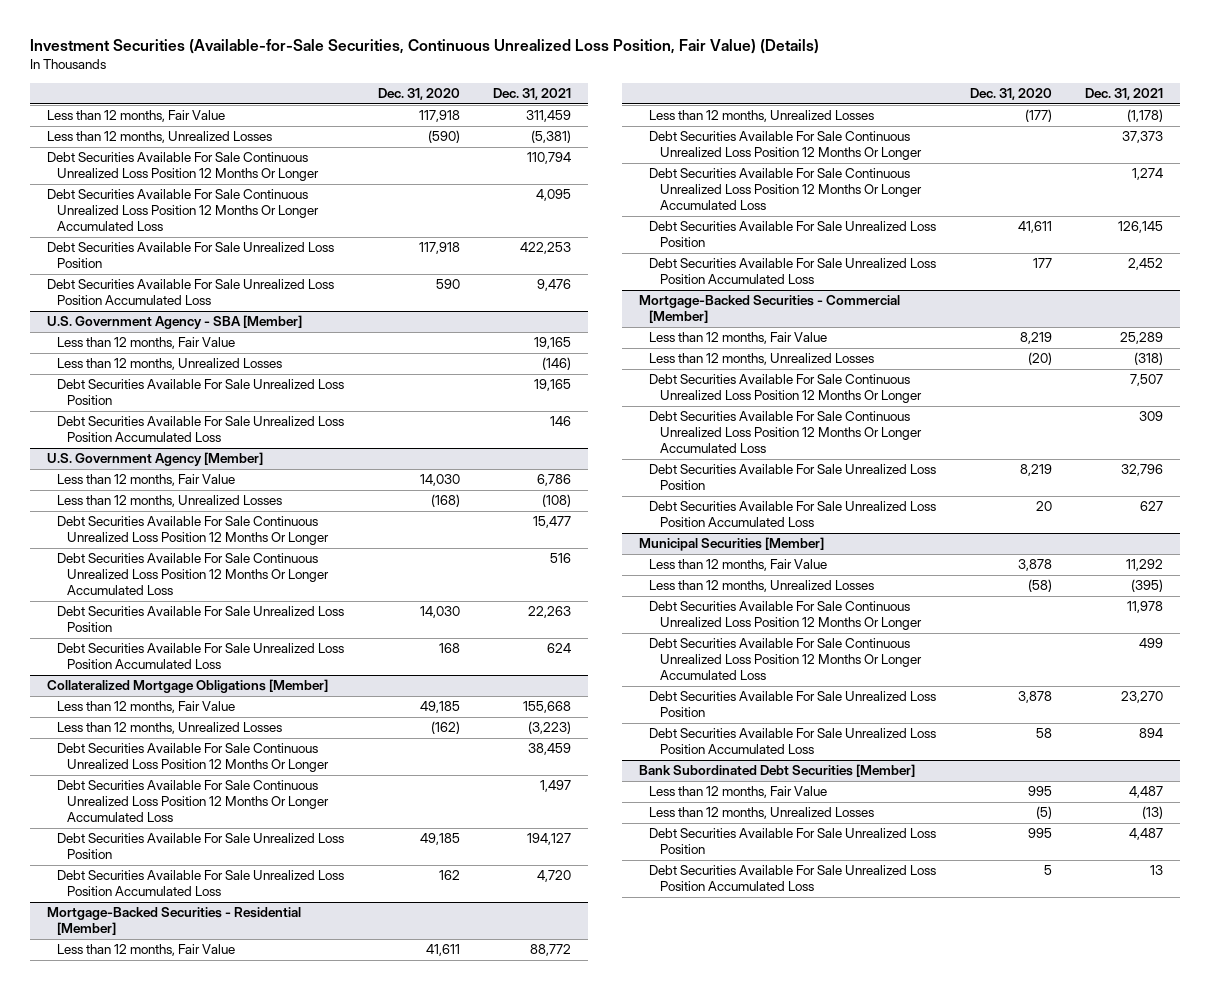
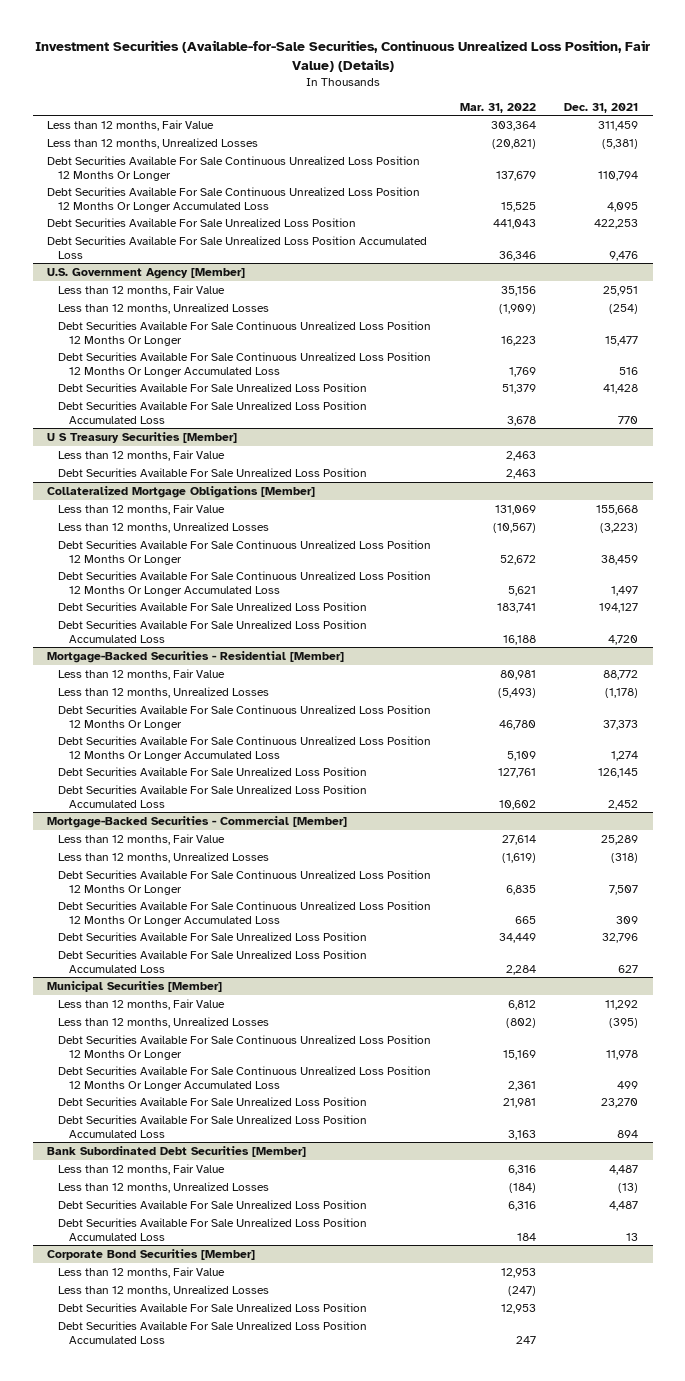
[377,88,460,101] Dec. 31, 2020 -> none
none -> [459,102,536,113] Mar. 31, 2022
[46,315,302,330] U.S. Government Agency - SBA [Member] -> none
[57,337,236,350] Less than 12 months, Fair Value -> none
[57,358,283,371] Less than 12 months, Unrealized Losses -> none
[57,379,345,406] Debt Securities Available For Sale Unrealized Loss Position -> none
[57,416,345,443] Debt Securities Available For Sale Unrealized Loss Position Accumulated Loss -> none
[537,474,572,487] 6,786 -> [603,285,639,296] 25,951
[542,494,572,508] (108) -> [609,303,639,314] (254)
[528,606,572,619] 22,263 -> [603,383,639,394] 41,428
[547,643,572,654] 624 -> [618,415,639,424] 770
none -> [47,431,238,443] U S Treasury Securities [Member]
none -> [58,449,226,461] Less than 12 months, Fair Value
none -> [58,467,368,477] Debt Securities Available For Sale Unrealized Loss Position
none -> [47,1248,256,1260] Corporate Bond Securities [Member]
none -> [58,1266,226,1278] Less than 12 months, Fair Value
none -> [58,1284,270,1296] Less than 12 months, Unrealized Losses
none -> [58,1302,368,1312] Debt Securities Available For Sale Unrealized Loss Position
none -> [58,1320,368,1344] Debt Securities Available For Sale Unrealized Loss Position Accumulated Loss

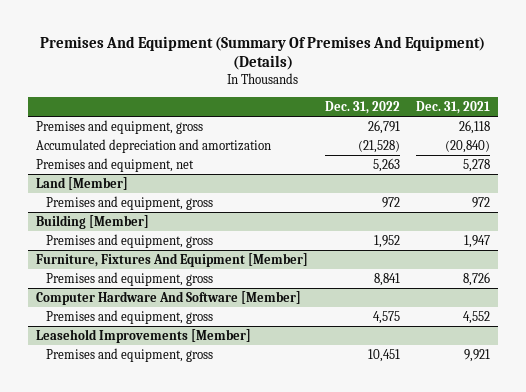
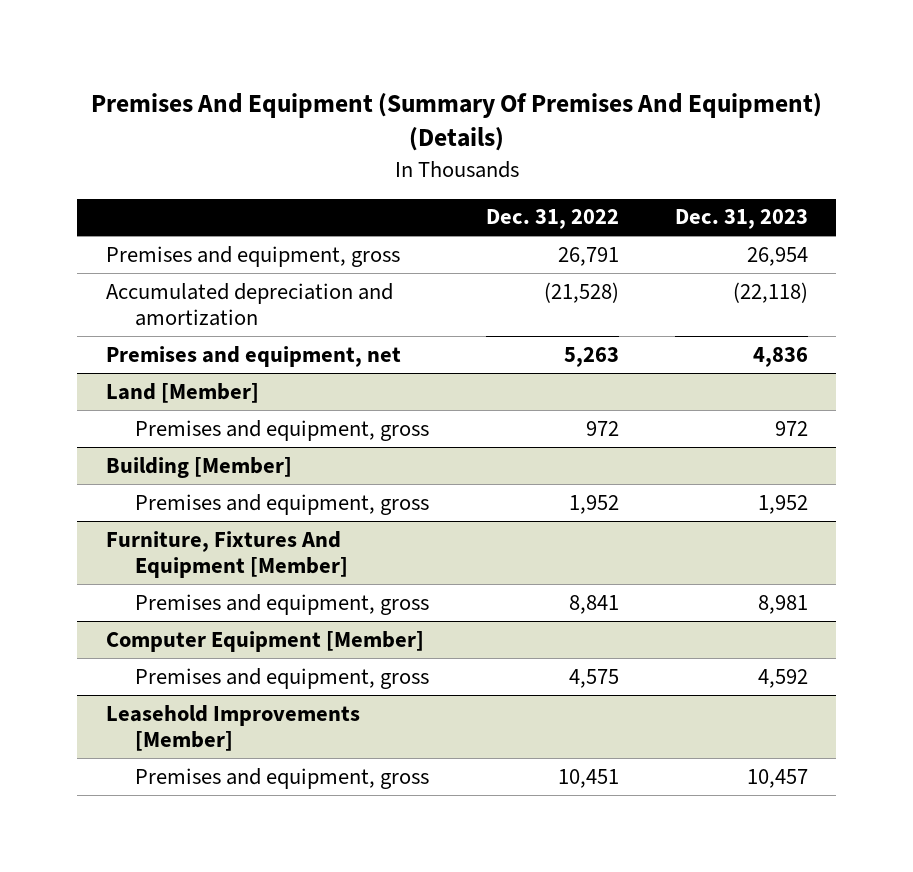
[415,100,490,114] Dec. 31, 2021 -> none
none -> [674,209,808,230] Dec. 31, 2023
[36,290,302,305] Computer Hardware And Software [Member] -> [105,630,424,652] Computer Equipment [Member]

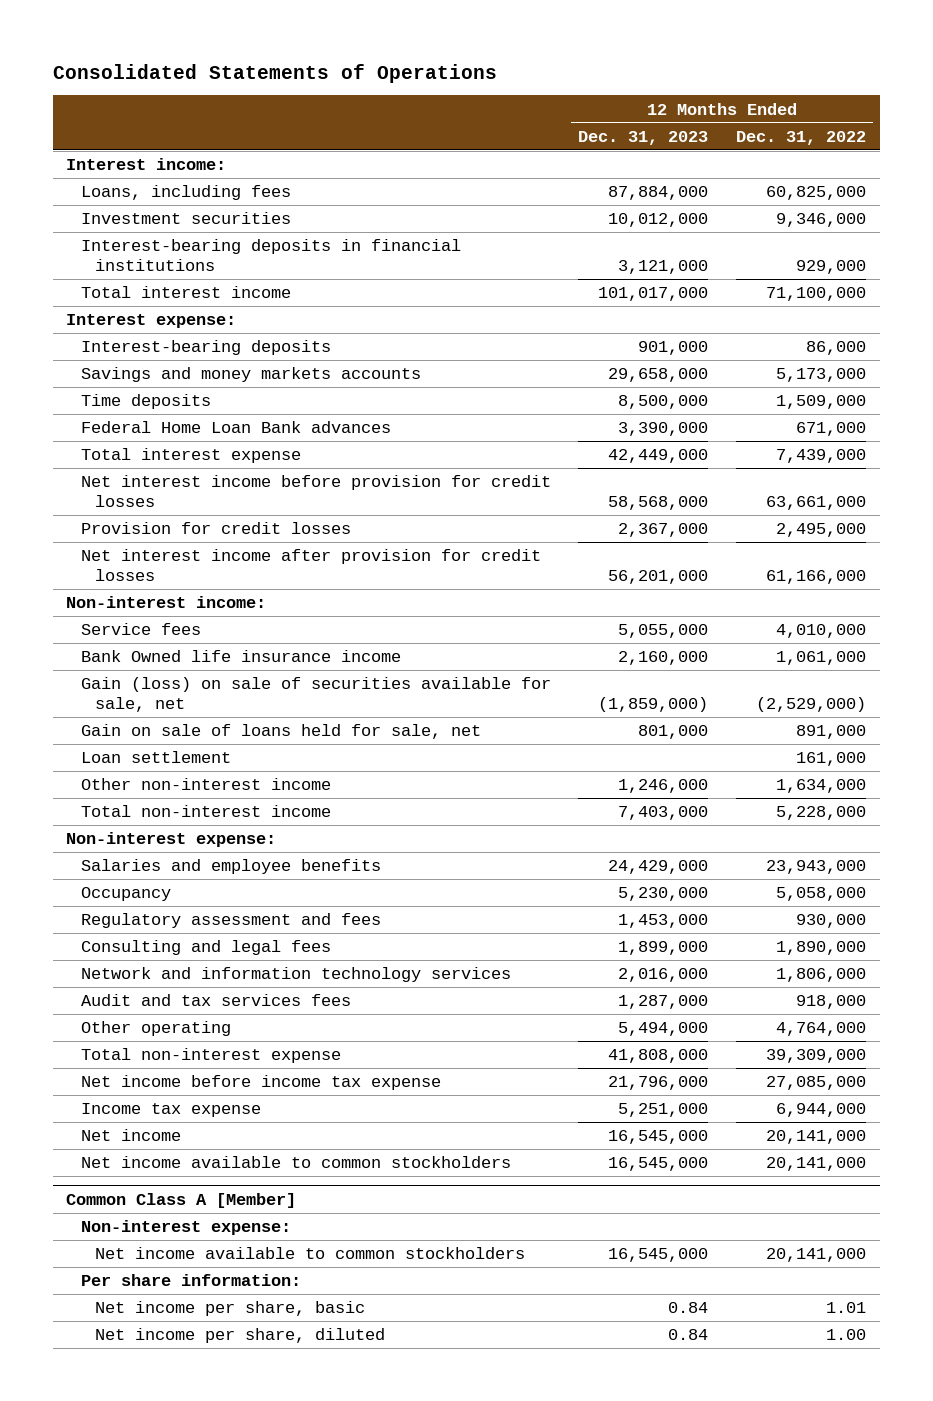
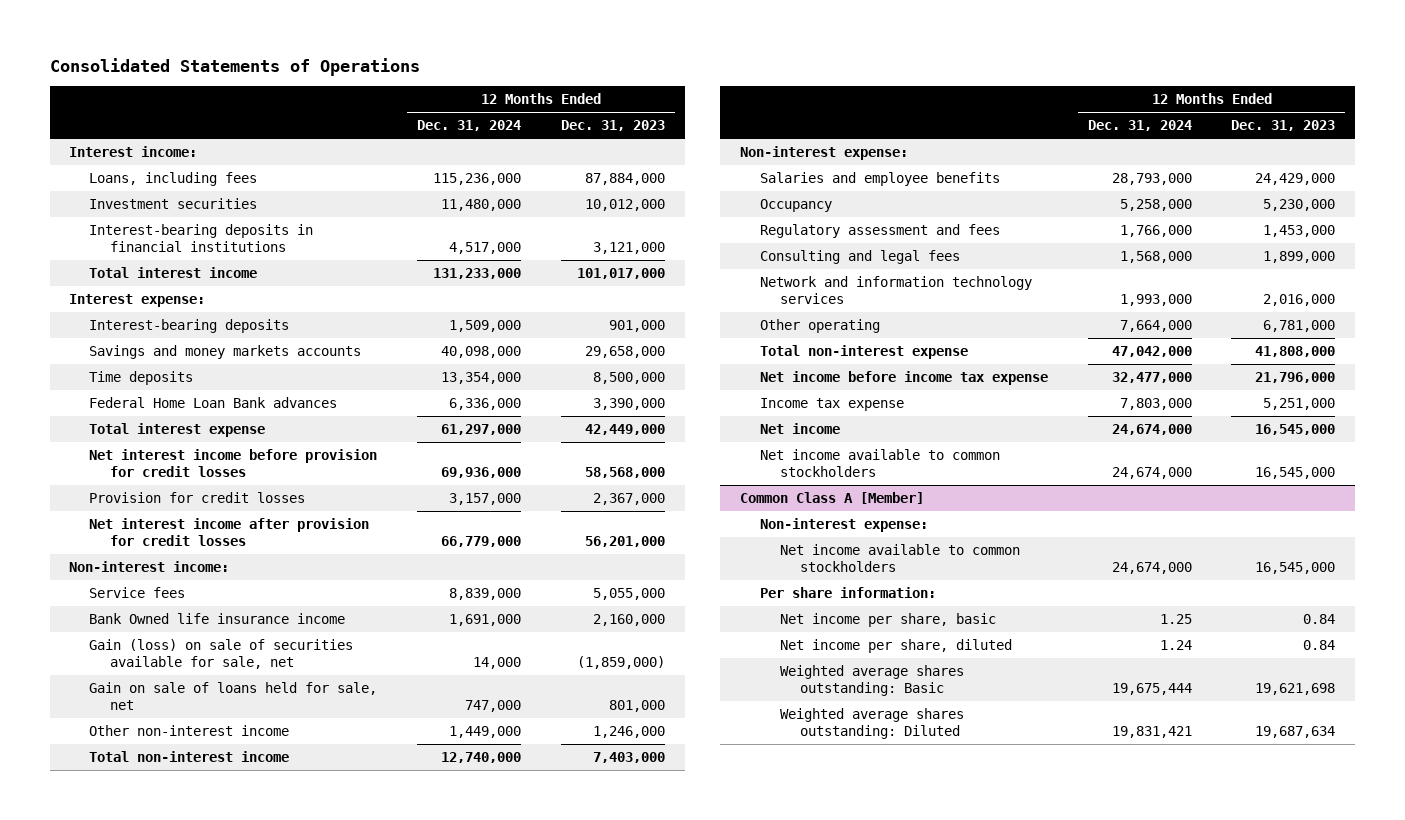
[736,130,867,145] Dec. 31, 2022 -> none
none -> [417,120,522,132] Dec. 31, 2024
[80,751,231,764] Loan settlement -> none
[80,994,351,1007] Audit and tax services fees -> none
[618,1022,709,1037] 5,494,000 -> [1263,320,1336,333] 6,781,000
none -> [780,665,965,696] Weighted average shares outstanding: Basic
none -> [780,708,965,739] Weighted average shares outstanding: Diluted

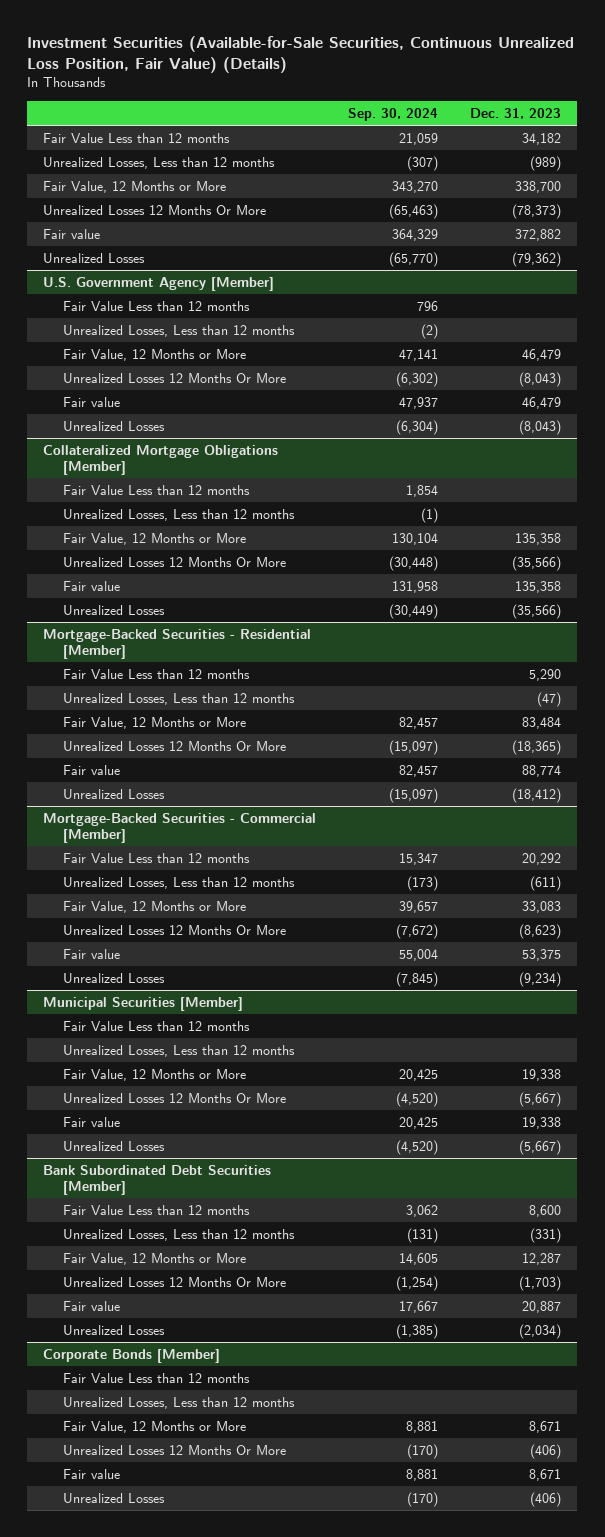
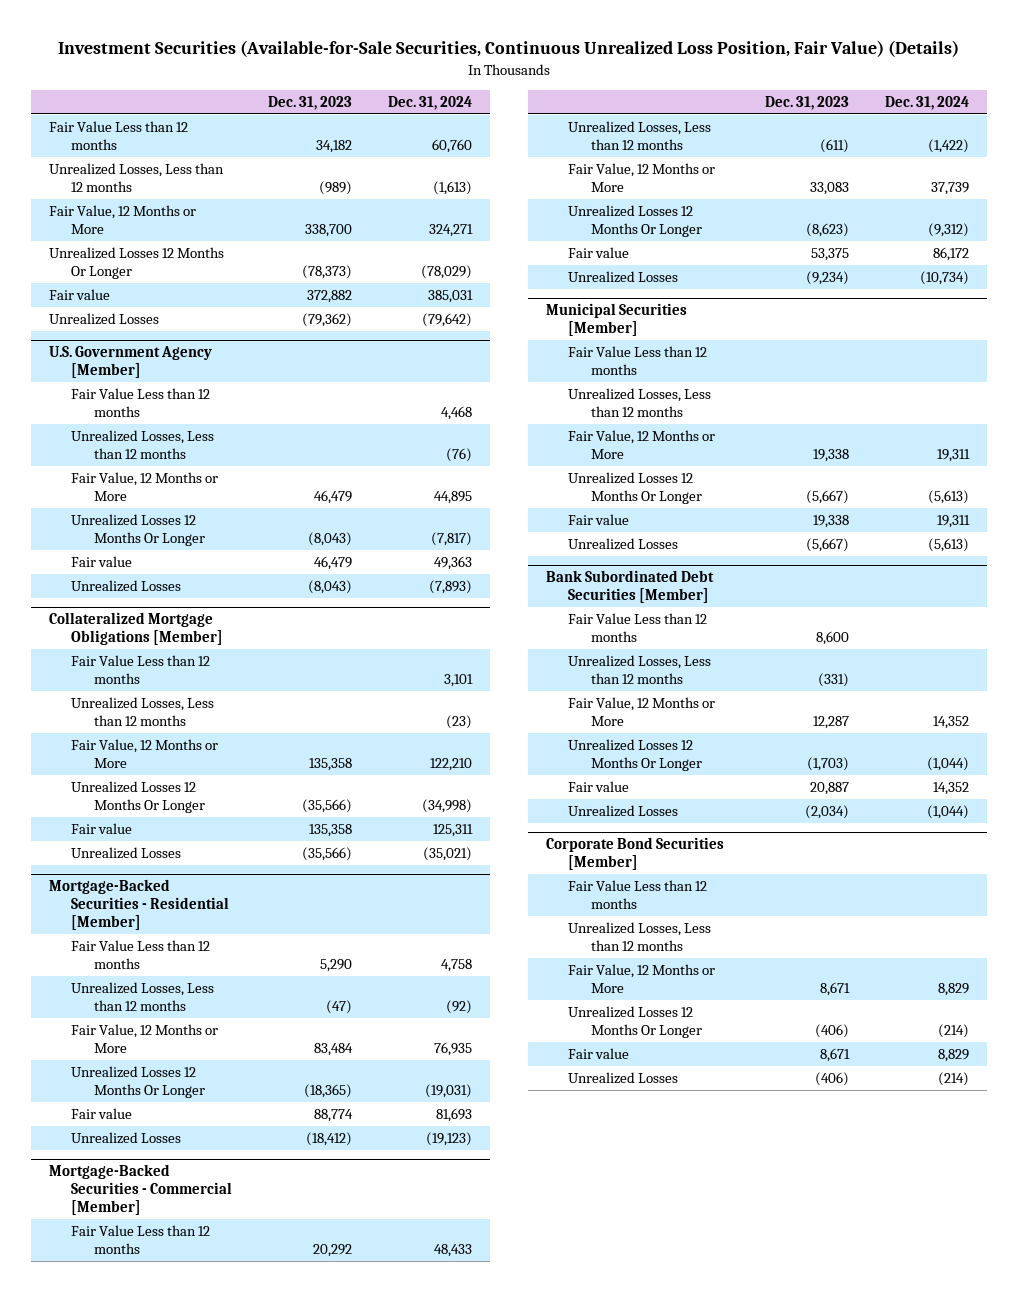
[348,107,439,121] Sep. 30, 2024 -> none
none -> [387,96,472,111] Dec. 31, 2024
[43,204,267,215] Unrealized Losses 12 Months Or More -> [48,247,224,280] Unrealized Losses 12 Months Or Longer
[63,372,287,383] Unrealized Losses 12 Months Or More -> [71,514,206,547] Unrealized Losses 12 Months Or Longer
[63,556,287,567] Unrealized Losses 12 Months Or More -> [71,781,206,814] Unrealized Losses 12 Months Or Longer
[63,740,287,751] Unrealized Losses 12 Months Or More -> [71,1066,206,1099] Unrealized Losses 12 Months Or Longer
[63,924,287,935] Unrealized Losses 12 Months Or More -> [568,205,702,238] Unrealized Losses 12 Months Or Longer
[63,1092,287,1103] Unrealized Losses 12 Months Or More -> [568,472,702,505] Unrealized Losses 12 Months Or Longer
[63,1276,287,1287] Unrealized Losses 12 Months Or More -> [568,739,702,772] Unrealized Losses 12 Months Or Longer
[43,1348,221,1363] Corporate Bonds [Member] -> [545,837,724,871] Corporate Bond Securities [Member]
[63,1444,287,1455] Unrealized Losses 12 Months Or More -> [568,1006,702,1039] Unrealized Losses 12 Months Or Longer

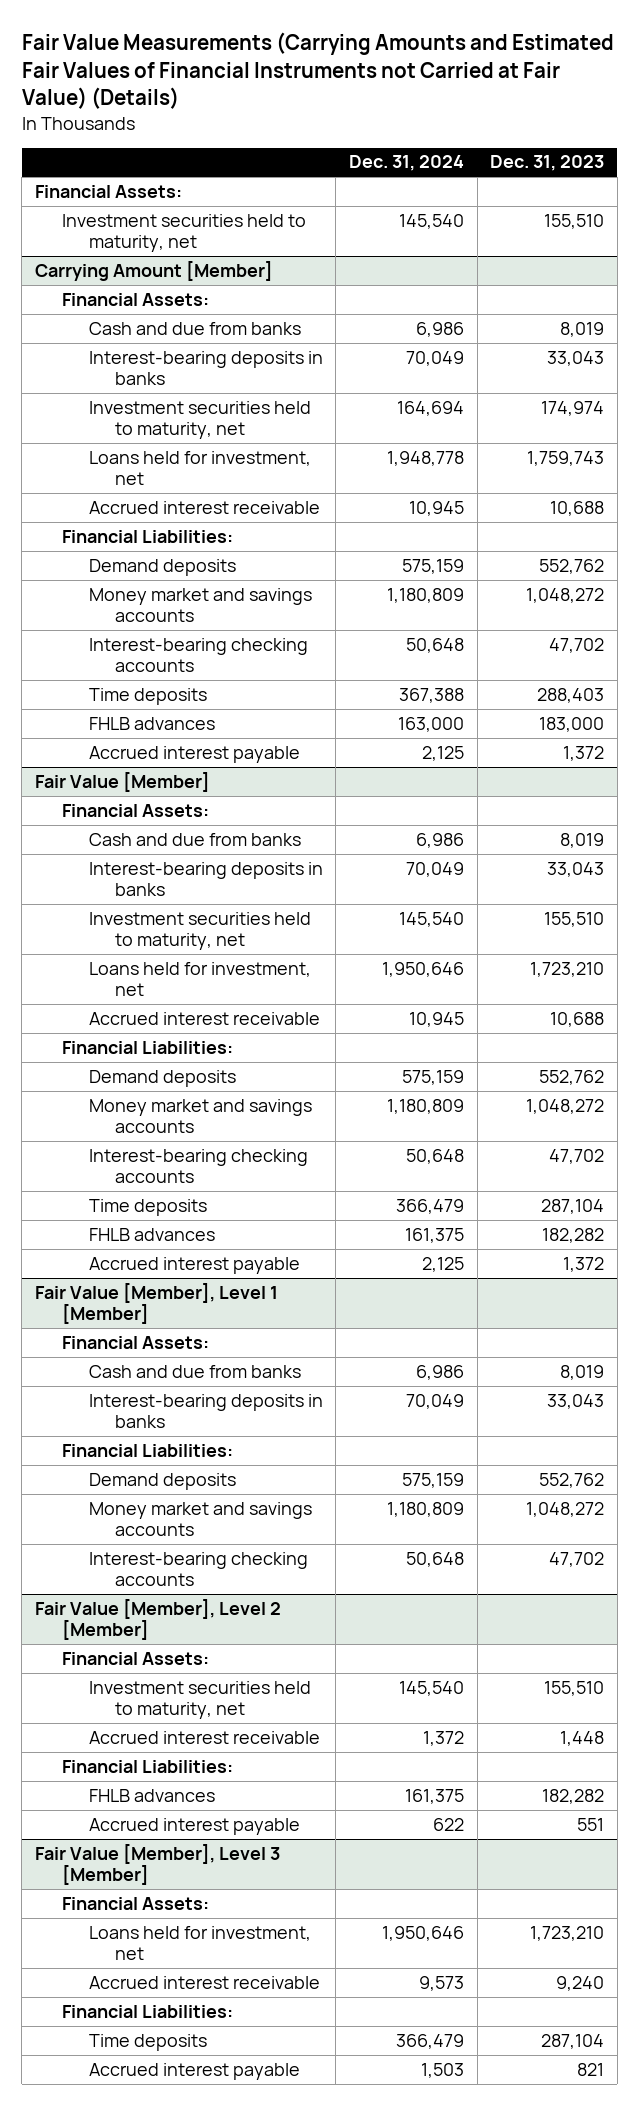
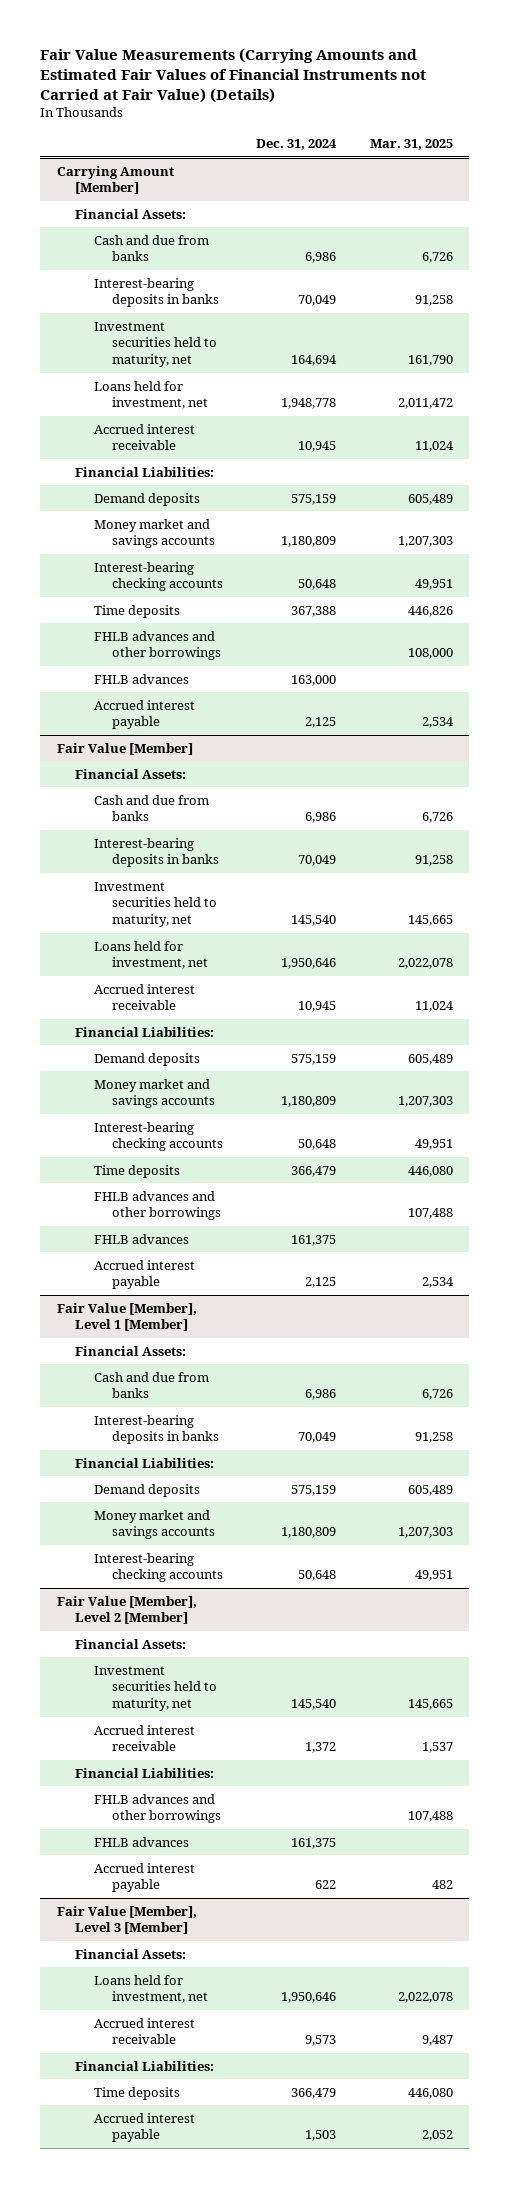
[490,155,605,172] Dec. 31, 2023 -> none
none -> [369,139,453,151] Mar. 31, 2025
[34,184,182,198] Financial Assets: -> none
[61,213,306,253] Investment securities held to maturity, net -> none
none -> [93,630,222,661] FHLB advances and other borrowings
none -> [93,1190,222,1221] FHLB advances and other borrowings
none -> [93,1793,222,1824] FHLB advances and other borrowings

